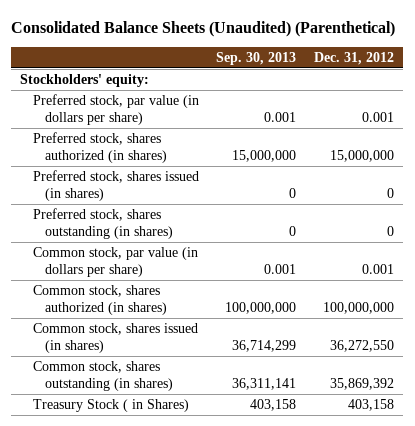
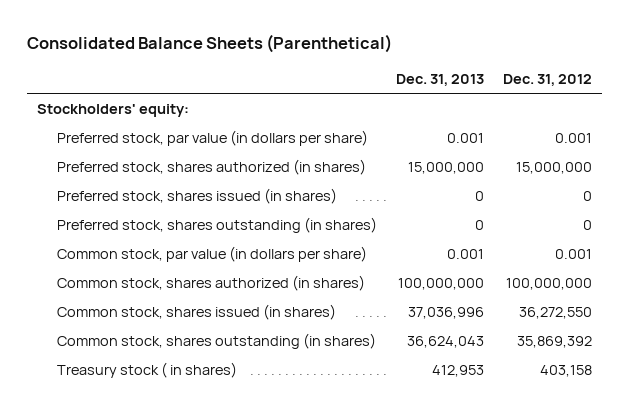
[11,20,396,37] Consolidated Balance Sheets (Unaudited) (Parenthetical) -> [27,34,393,54] Consolidated Balance Sheets (Parenthetical)
[216,51,297,65] Sep. 30, 2013 -> none
none -> [396,73,485,86] Dec. 31, 2013
[32,398,189,412] Treasury Stock ( in Shares) -> [57,361,238,378] Treasury stock ( in shares)

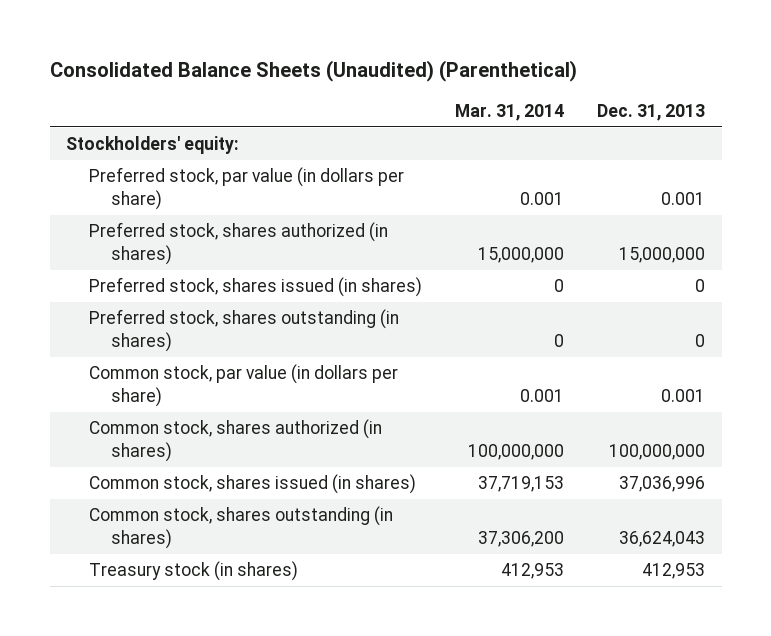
[27,34,393,54] Consolidated Balance Sheets (Parenthetical) -> [49,59,577,82] Consolidated Balance Sheets (Unaudited) (Parenthetical)
[503,73,593,86] Dec. 31, 2012 -> none
none -> [454,103,564,121] Mar. 31, 2014
[57,361,238,378] Treasury stock ( in shares) -> [88,561,298,582] Treasury stock (in shares)

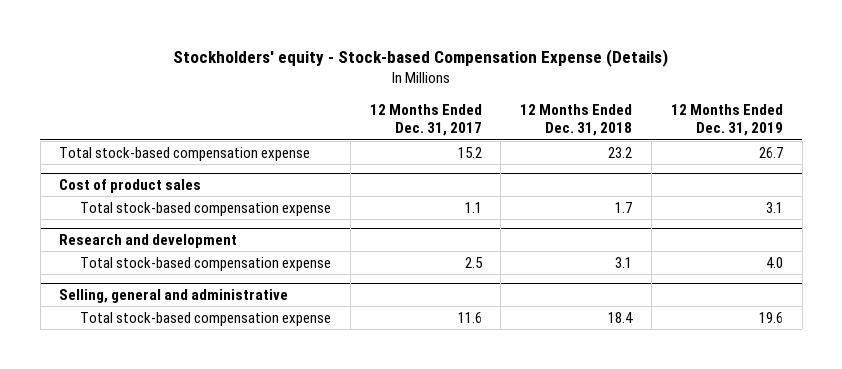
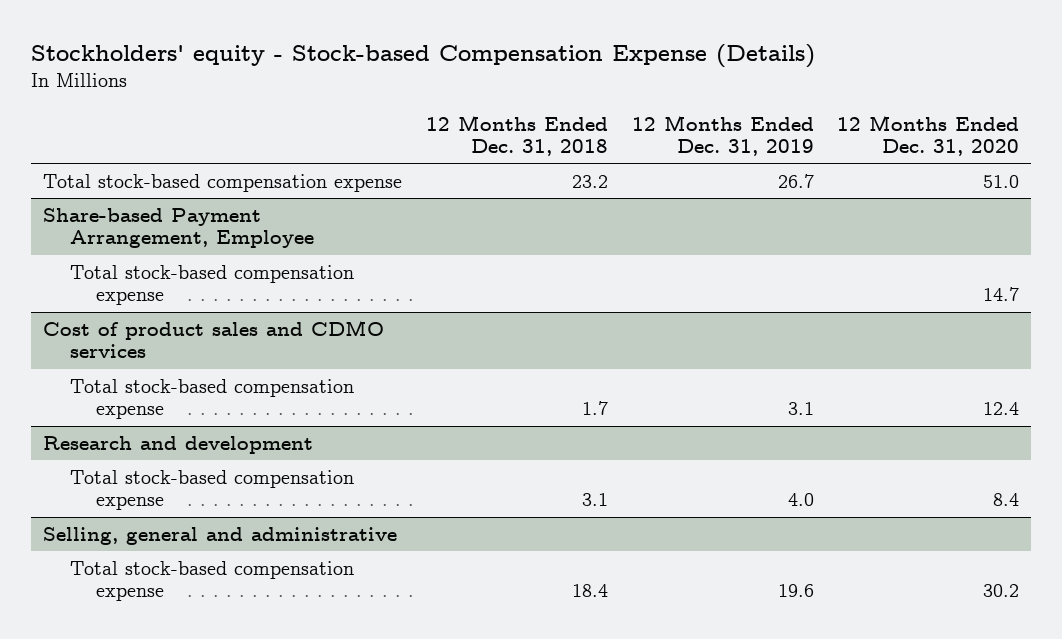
[369,104,482,137] 12 Months Ended Dec. 31, 2017 -> none
none -> [837,114,1020,157] 12 Months Ended Dec. 31, 2020
none -> [43,207,314,249] Share-based Payment Arrangement, Employee
none -> [69,264,354,306] Total stock-based compensation expense
[59,179,202,194] Cost of product sales -> [43,319,385,359] Cost of product sales and CDMO services

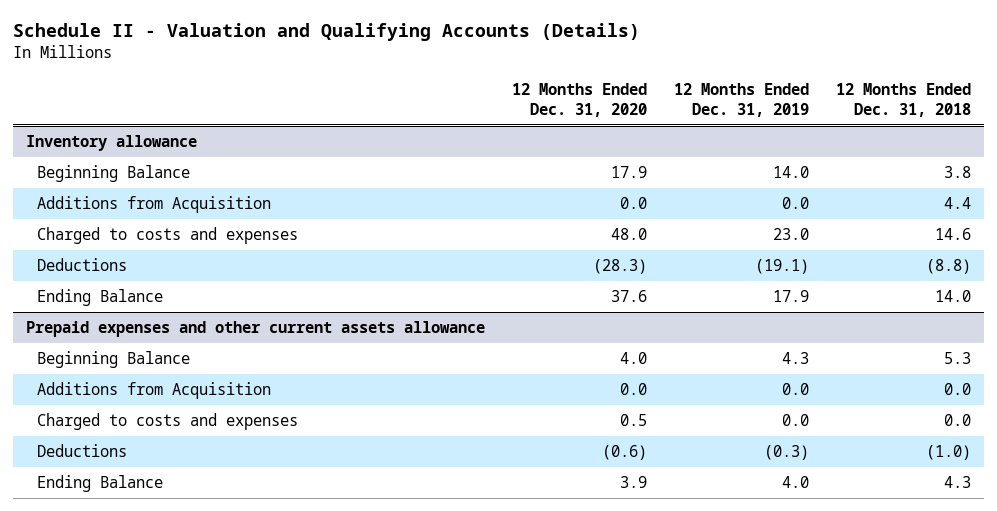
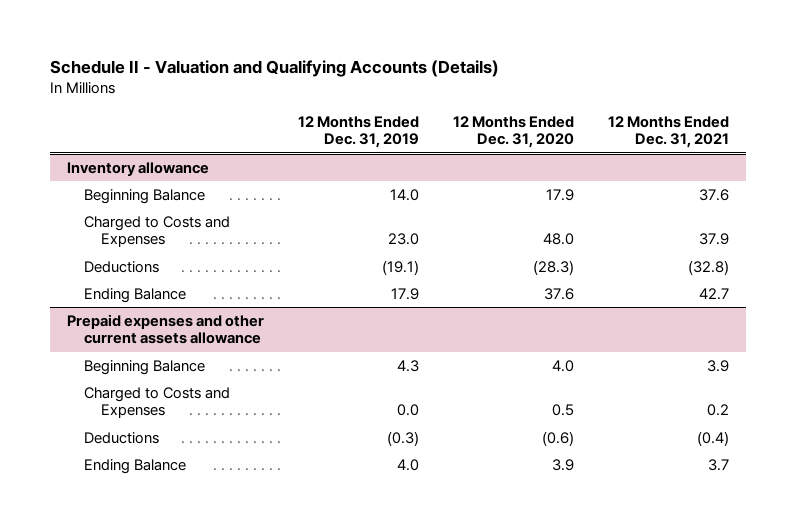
[835,83,971,117] 12 Months Ended Dec. 31, 2018 -> none
none -> [608,115,730,149] 12 Months Ended Dec. 31, 2021
[37,196,272,214] Additions from Acquisition -> none
[37,227,299,245] Charged to costs and expenses -> [84,215,231,248] Charged to Costs and Expenses
[37,382,272,400] Additions from Acquisition -> none
[37,413,299,431] Charged to costs and expenses -> [84,386,231,419] Charged to Costs and Expenses

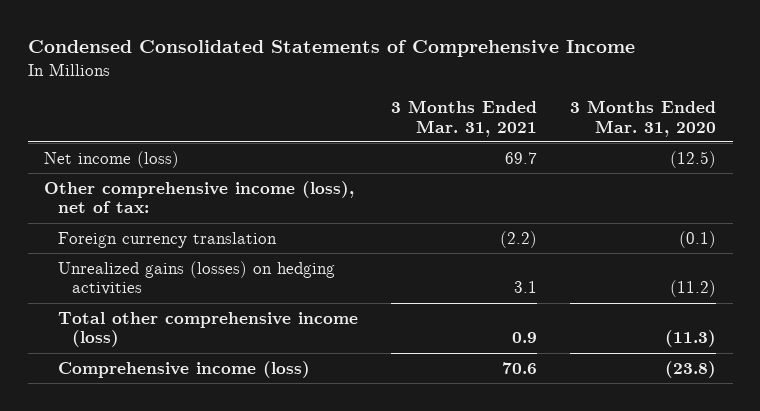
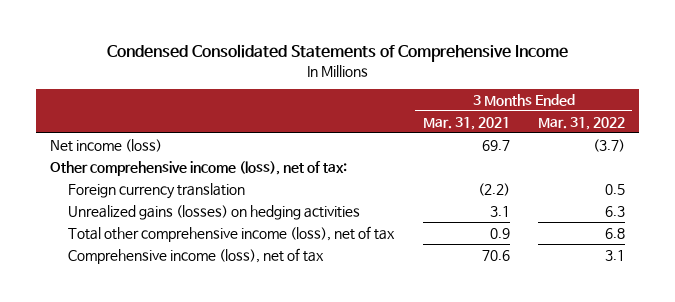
[570,100,717,137] 3 Months Ended Mar. 31, 2020 -> none
none -> [537,116,625,130] Mar. 31, 2022
[58,311,359,348] Total other comprehensive income (loss) -> [68,225,396,242] Total other comprehensive income (loss), net of tax
[58,360,311,378] Comprehensive income (loss) -> [68,247,325,264] Comprehensive income (loss), net of tax

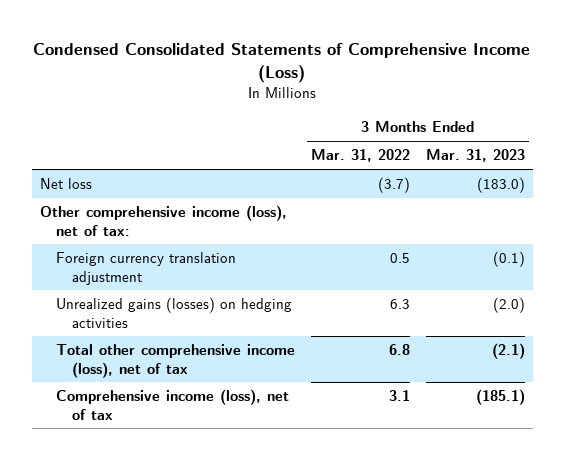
[106,44,568,63] Condensed Consolidated Statements of Comprehensive Income -> [33,42,531,84] Condensed Consolidated Statements of Comprehensive Income (Loss)
[422,116,510,130] Mar. 31, 2021 -> none
none -> [426,149,526,163] Mar. 31, 2023
[50,138,163,152] Net income (loss) -> [39,178,92,190] Net loss
[68,182,246,199] Foreign currency translation -> [55,252,236,285] Foreign currency translation adjustment

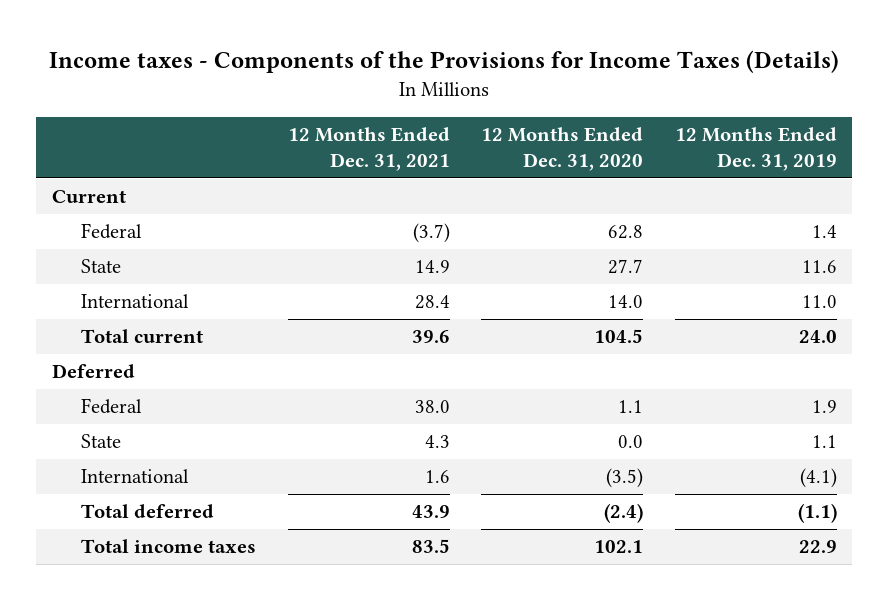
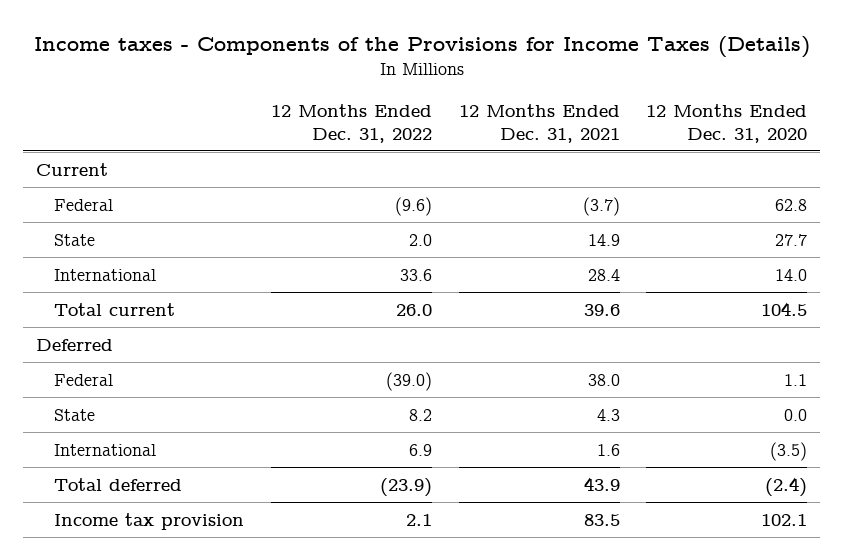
[674,126,837,171] 12 Months Ended Dec. 31, 2019 -> none
none -> [270,104,432,143] 12 Months Ended Dec. 31, 2022
[81,539,257,554] Total income taxes -> [54,512,245,530] Income tax provision

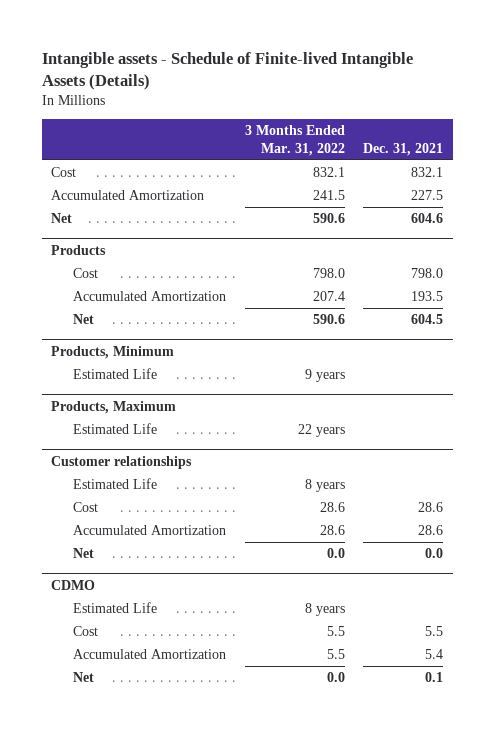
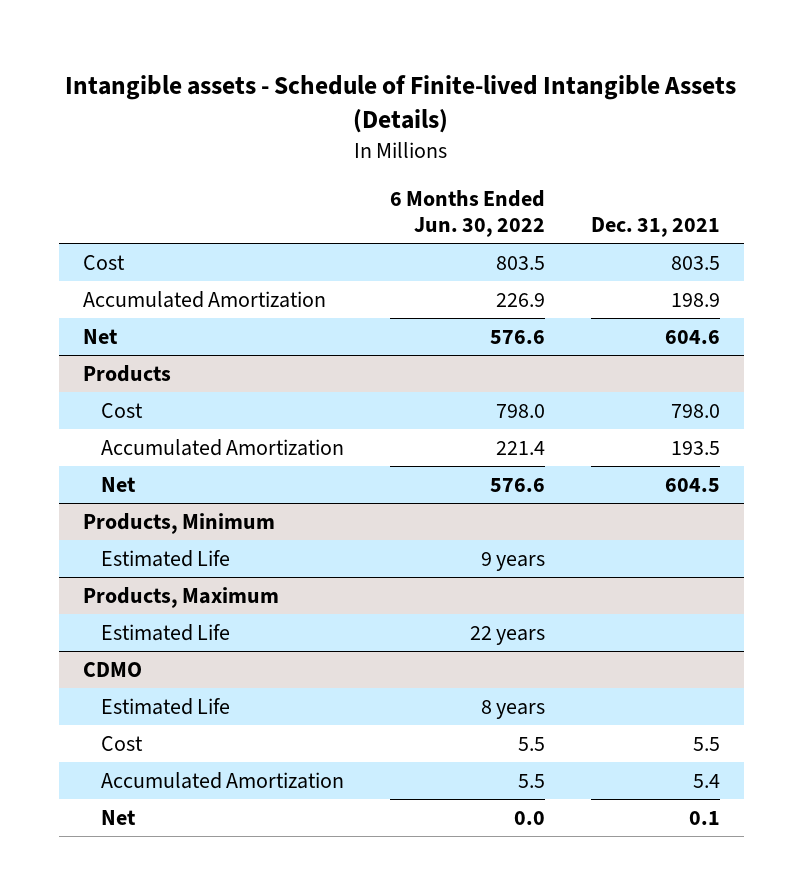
[244,125,345,156] 3 Months Ended Mar. 31, 2022 -> none
none -> [390,190,546,237] 6 Months Ended Jun. 30, 2022
[411,167,444,178] 832.1 -> [671,255,721,270] 803.5
[411,190,444,201] 227.5 -> [671,292,721,307] 198.9
[51,455,193,469] Customer relationships -> none
[73,478,158,490] Estimated Life -> none
[73,502,99,513] Cost -> none
[73,525,227,536] Accumulated Amortization -> none
[73,548,95,559] Net -> none

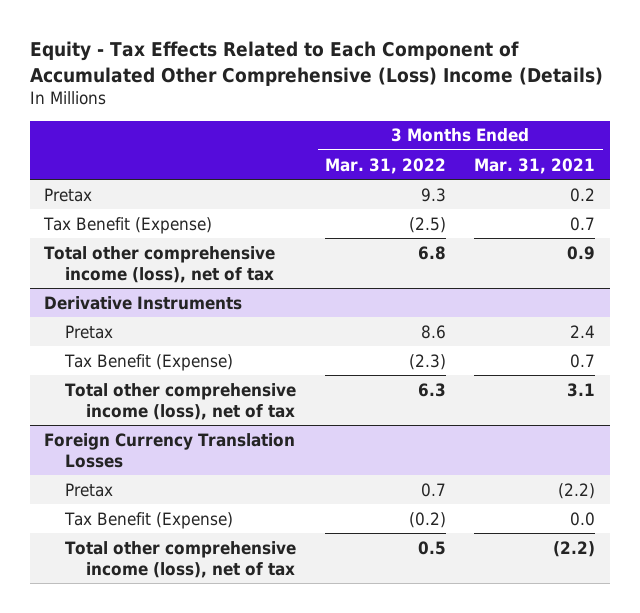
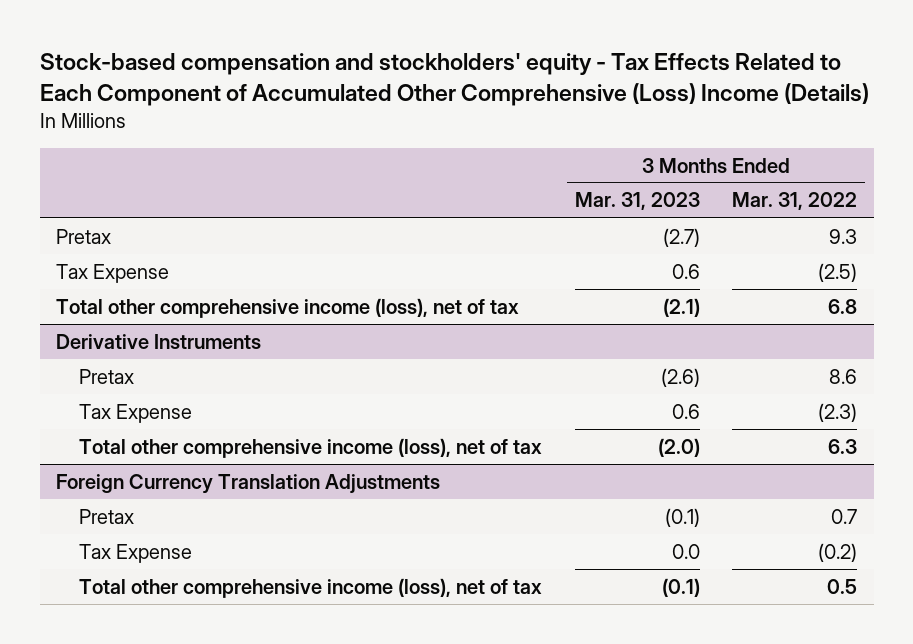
[30,40,604,86] Equity - Tax Effects Related to Each Component of Accumulated Other Comprehensive (Loss) Income (Details) -> [39,53,869,107] Stock-based compensation and stockholders' equity - Tax Effects Related to Each Component of Accumulated Other Comprehensive (Loss) Income (Details)
[474,157,596,174] Mar. 31, 2021 -> none
none -> [574,192,700,211] Mar. 31, 2023
[43,216,213,234] Tax Benefit (Expense) -> [55,263,169,283] Tax Expense
[64,353,234,371] Tax Benefit (Expense) -> [79,403,193,423] Tax Expense
[44,432,296,468] Foreign Currency Translation Losses -> [55,473,440,494] Foreign Currency Translation Adjustments
[64,511,234,529] Tax Benefit (Expense) -> [79,543,193,563] Tax Expense

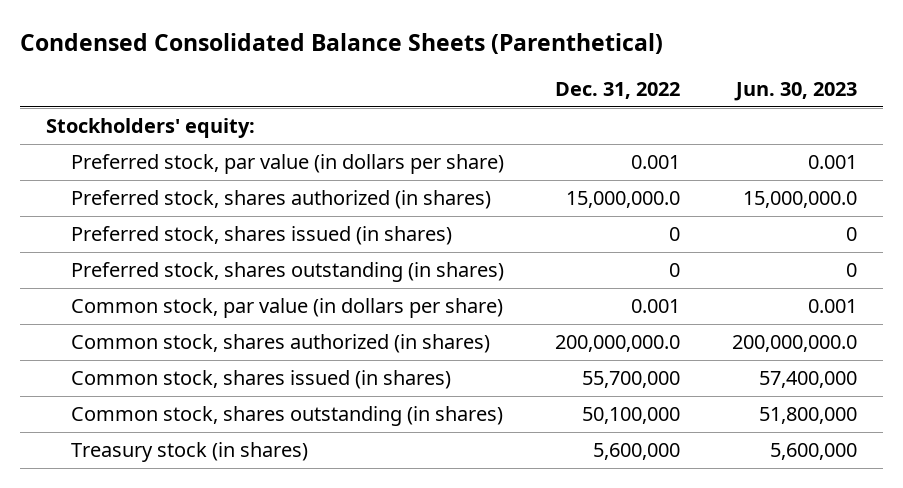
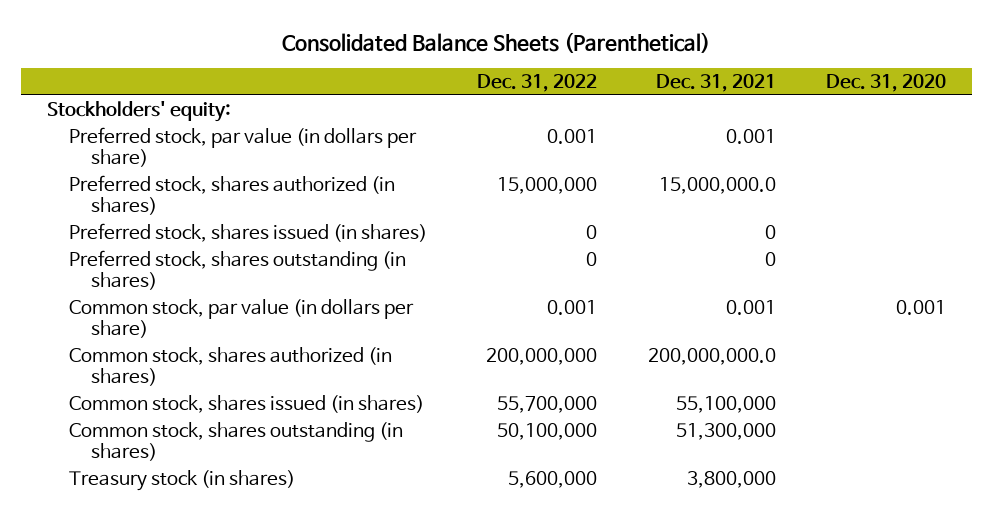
[19,32,663,54] Condensed Consolidated Balance Sheets (Parenthetical) -> [282,31,711,53] Consolidated Balance Sheets (Parenthetical)
[734,82,858,102] Jun. 30, 2023 -> none
none -> [655,74,776,93] Dec. 31, 2021
none -> [826,74,947,93] Dec. 31, 2020
[566,191,681,209] 15,000,000.0 -> [497,176,598,194] 15,000,000
[555,335,681,353] 200,000,000.0 -> [486,347,598,365] 200,000,000

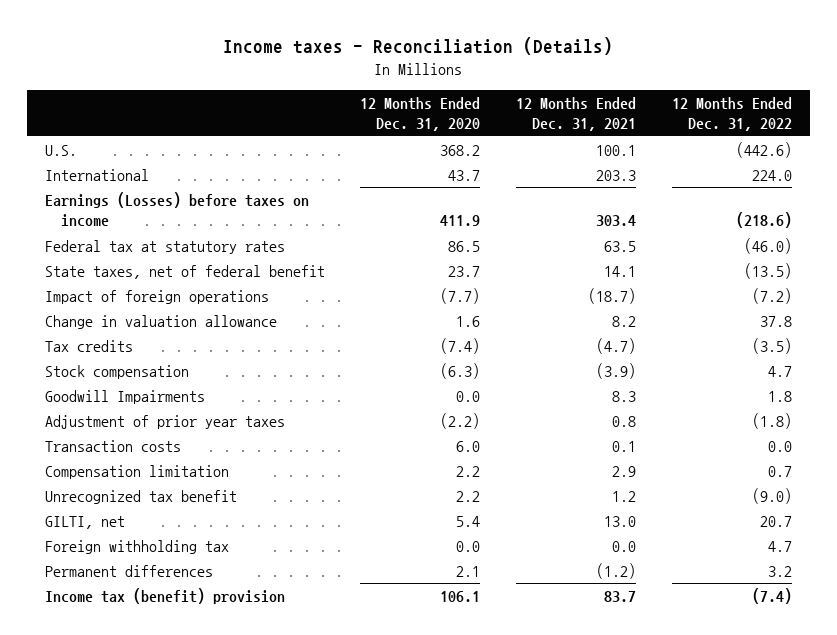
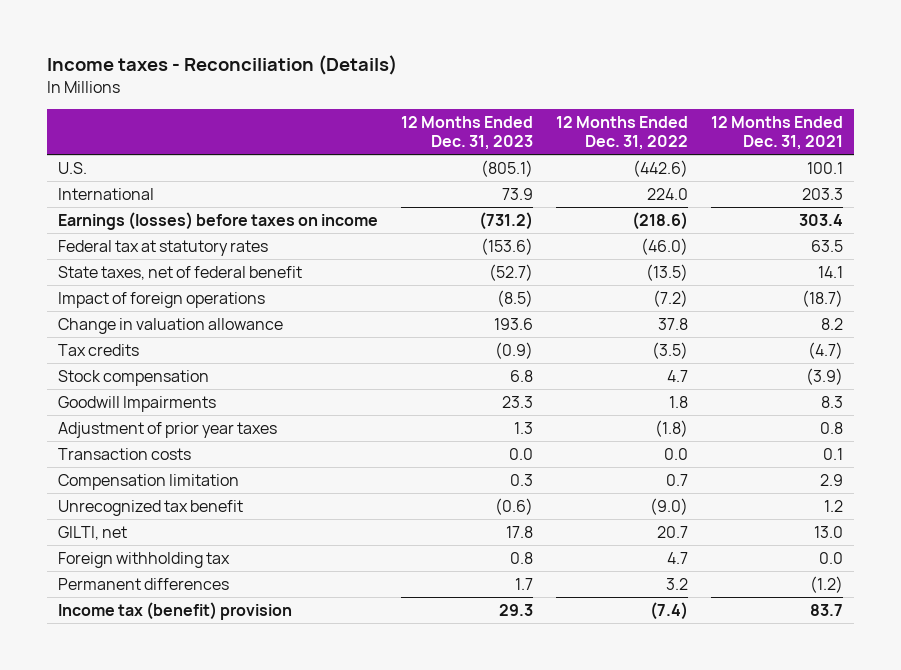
[360,96,481,132] 12 Months Ended Dec. 31, 2020 -> none
none -> [400,115,533,150] 12 Months Ended Dec. 31, 2023
[44,191,309,228] Earnings (Losses) before taxes on income -> [58,211,379,230] Earnings (losses) before taxes on income

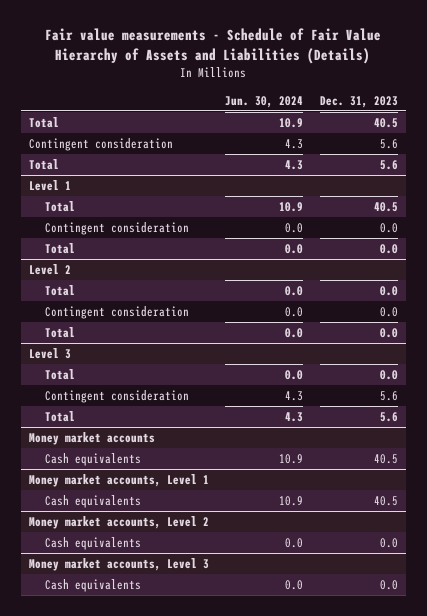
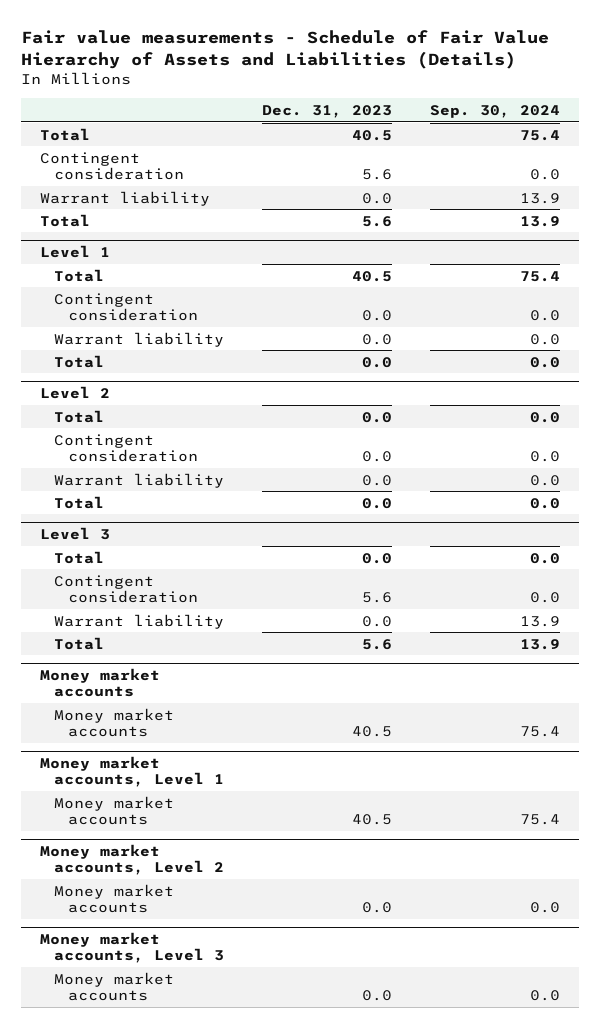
[225,95,304,108] Jun. 30, 2024 -> none
none -> [430,104,561,118] Sep. 30, 2024
none -> [40,190,211,206] Warrant liability
none -> [54,331,225,347] Warrant liability
none -> [54,472,225,488] Warrant liability
none -> [54,613,225,629] Warrant liability
[45,452,142,466] Cash equivalents -> [54,707,175,738] Money market accounts
[45,494,142,508] Cash equivalents -> [54,795,175,826] Money market accounts
[45,536,142,550] Cash equivalents -> [54,883,175,914] Money market accounts
[45,578,142,592] Cash equivalents -> [54,971,175,1002] Money market accounts

